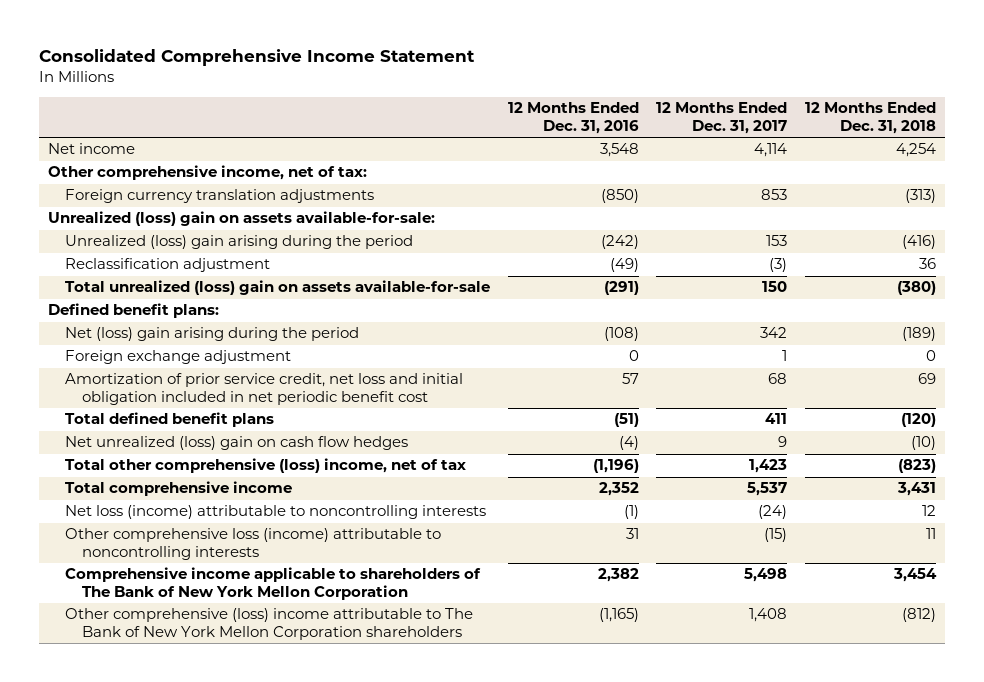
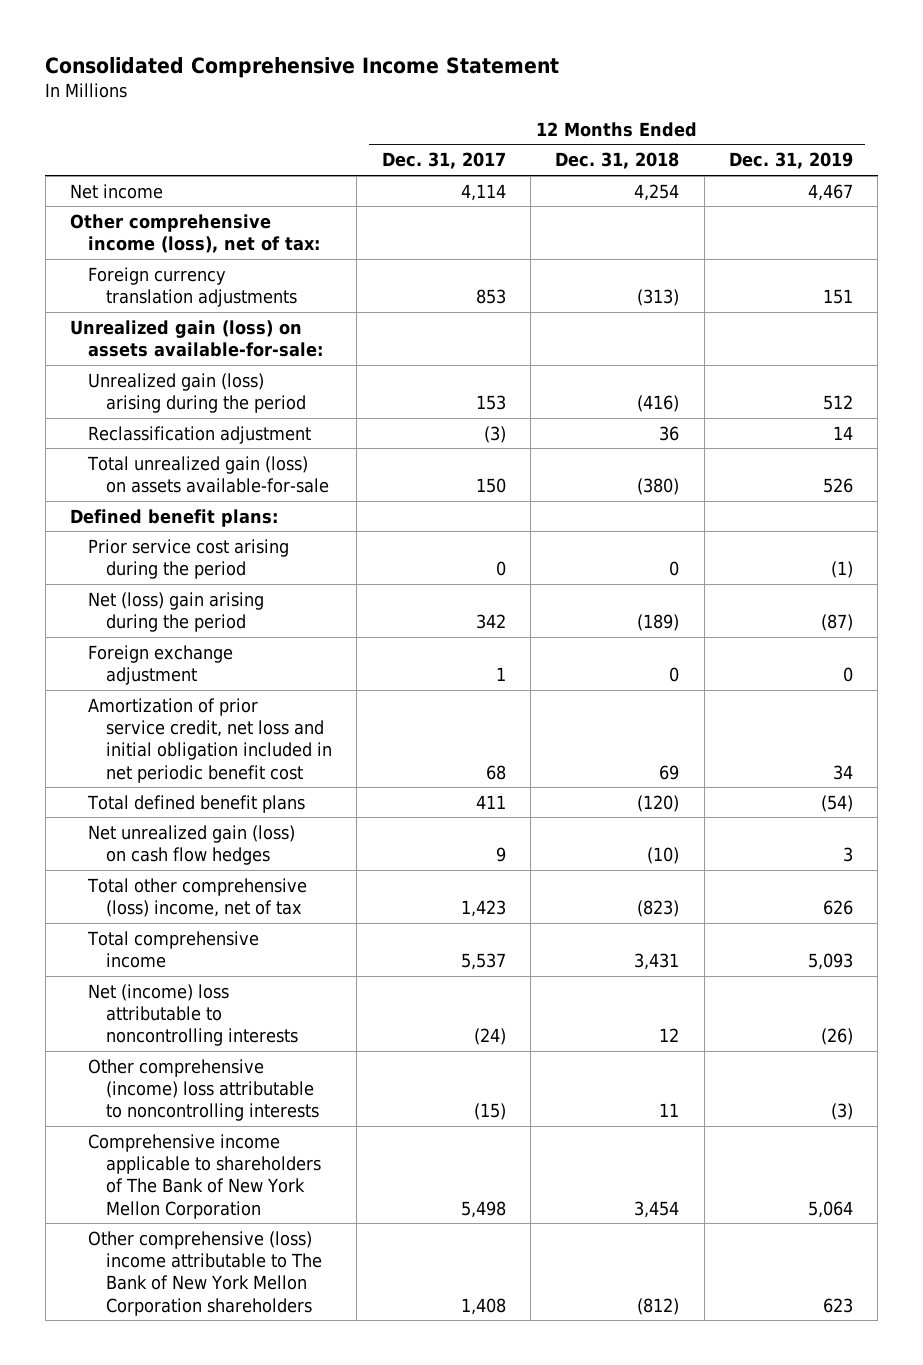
[507,102,639,134] 12 Months Ended Dec. 31, 2016 -> none
none -> [728,152,853,170] Dec. 31, 2019
[47,165,367,181] Other comprehensive income, net of tax: -> [70,213,321,253] Other comprehensive income (loss), net of tax:
[47,211,435,227] Unrealized (loss) gain on assets available-for-sale: -> [70,319,324,357] Unrealized gain (loss) on assets available-for-sale:
[64,235,413,250] Unrealized (loss) gain arising during the period -> [88,372,307,413] Unrealized gain (loss) arising during the period
[64,280,490,296] Total unrealized (loss) gain on assets available-for-sale -> [87,455,330,493] Total unrealized gain (loss) on assets available-for-sale
none -> [88,538,290,579] Prior service cost arising during the period
[64,436,408,451] Net unrealized (loss) gain on cash flow hedges -> [88,824,296,865] Net unrealized gain (loss) on cash flow hedges
[64,505,486,520] Net loss (income) attributable to noncontrolling interests -> [88,983,299,1047] Net (income) loss attributable to noncontrolling interests
[64,528,441,561] Other comprehensive loss (income) attributable to noncontrolling interests -> [88,1058,320,1122] Other comprehensive (income) loss attributable to noncontrolling interests

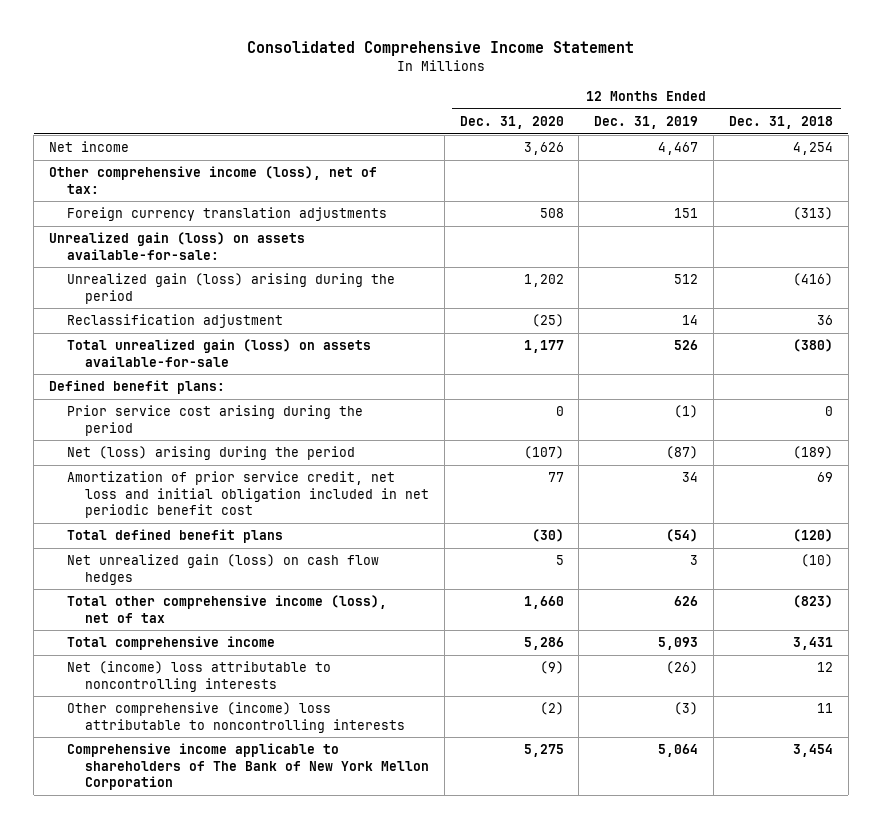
[381,152,506,170] Dec. 31, 2017 -> none
none -> [459,115,564,129] Dec. 31, 2020
[88,644,234,685] Foreign exchange adjustment -> none
[88,591,265,632] Net (loss) gain arising during the period -> [66,446,355,461] Net (loss) arising during the period
[87,877,308,917] Total other comprehensive (loss) income, net of tax -> [66,595,387,623] Total other comprehensive income (loss), net of tax
[88,1230,323,1316] Other comprehensive (loss) income attributable to The Bank of New York Mellon Corporation shareholders -> none

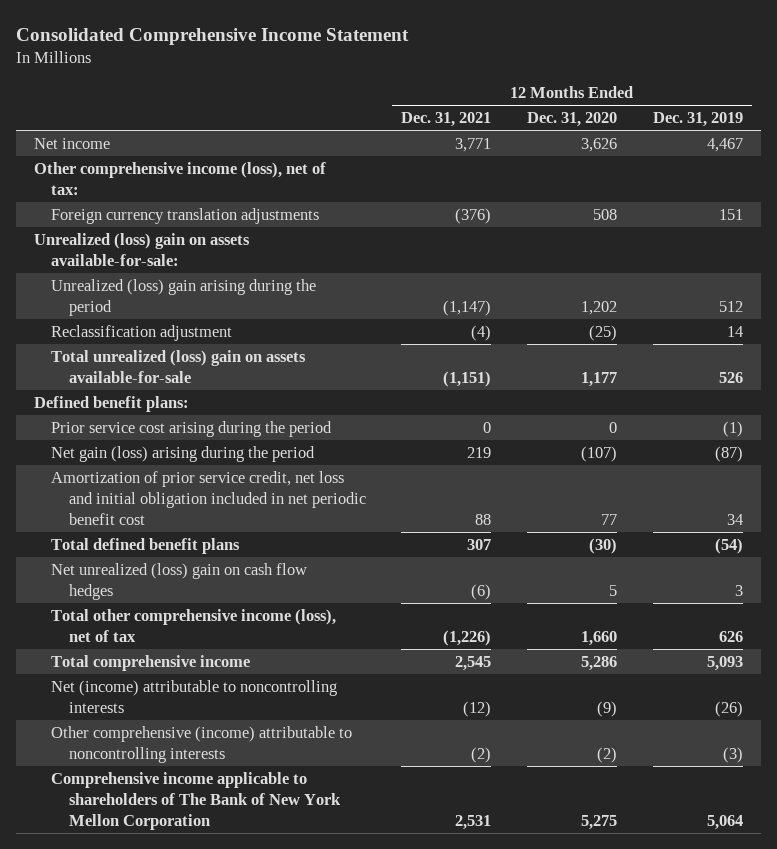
[728,115,833,129] Dec. 31, 2018 -> none
none -> [401,112,492,128] Dec. 31, 2021
[48,232,305,260] Unrealized gain (loss) on assets available-for-sale: -> [33,232,250,266] Unrealized (loss) gain on assets available-for-sale:
[66,273,395,304] Unrealized gain (loss) arising during the period -> [51,278,317,316] Unrealized (loss) gain arising during the period
[66,339,371,367] Total unrealized gain (loss) on assets available-for-sale -> [51,349,307,383] Total unrealized (loss) gain on assets available-for-sale
[66,446,355,461] Net (loss) arising during the period -> [51,445,316,462] Net gain (loss) arising during the period
[66,554,379,585] Net unrealized gain (loss) on cash flow hedges -> [51,562,308,600] Net unrealized (loss) gain on cash flow hedges
[66,661,331,692] Net (income) loss attributable to noncontrolling interests -> [51,679,338,713] Net (income) attributable to noncontrolling interests
[66,702,405,733] Other comprehensive (income) loss attributable to noncontrolling interests -> [51,725,353,763] Other comprehensive (income) attributable to noncontrolling interests

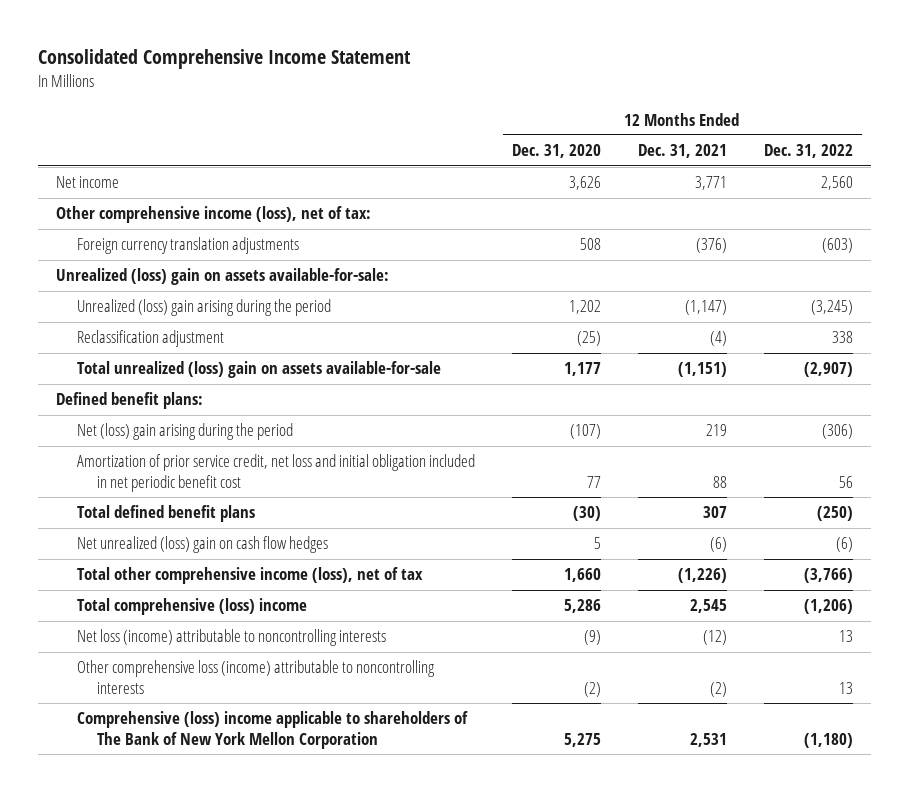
[653,112,744,128] Dec. 31, 2019 -> none
none -> [763,144,853,159] Dec. 31, 2022
[51,420,333,437] Prior service cost arising during the period -> none
[51,445,316,462] Net gain (loss) arising during the period -> [76,423,293,441] Net (loss) gain arising during the period
[51,654,251,671] Total comprehensive income -> [76,598,307,616] Total comprehensive (loss) income
[51,679,338,713] Net (income) attributable to noncontrolling interests -> [76,629,386,647] Net loss (income) attributable to noncontrolling interests
[51,725,353,763] Other comprehensive (income) attributable to noncontrolling interests -> [76,660,435,694] Other comprehensive loss (income) attributable to noncontrolling interests
[51,771,341,830] Comprehensive income applicable to shareholders of The Bank of New York Mellon Corporation -> [76,711,468,749] Comprehensive (loss) income applicable to shareholders of The Bank of New York Mellon Corporation

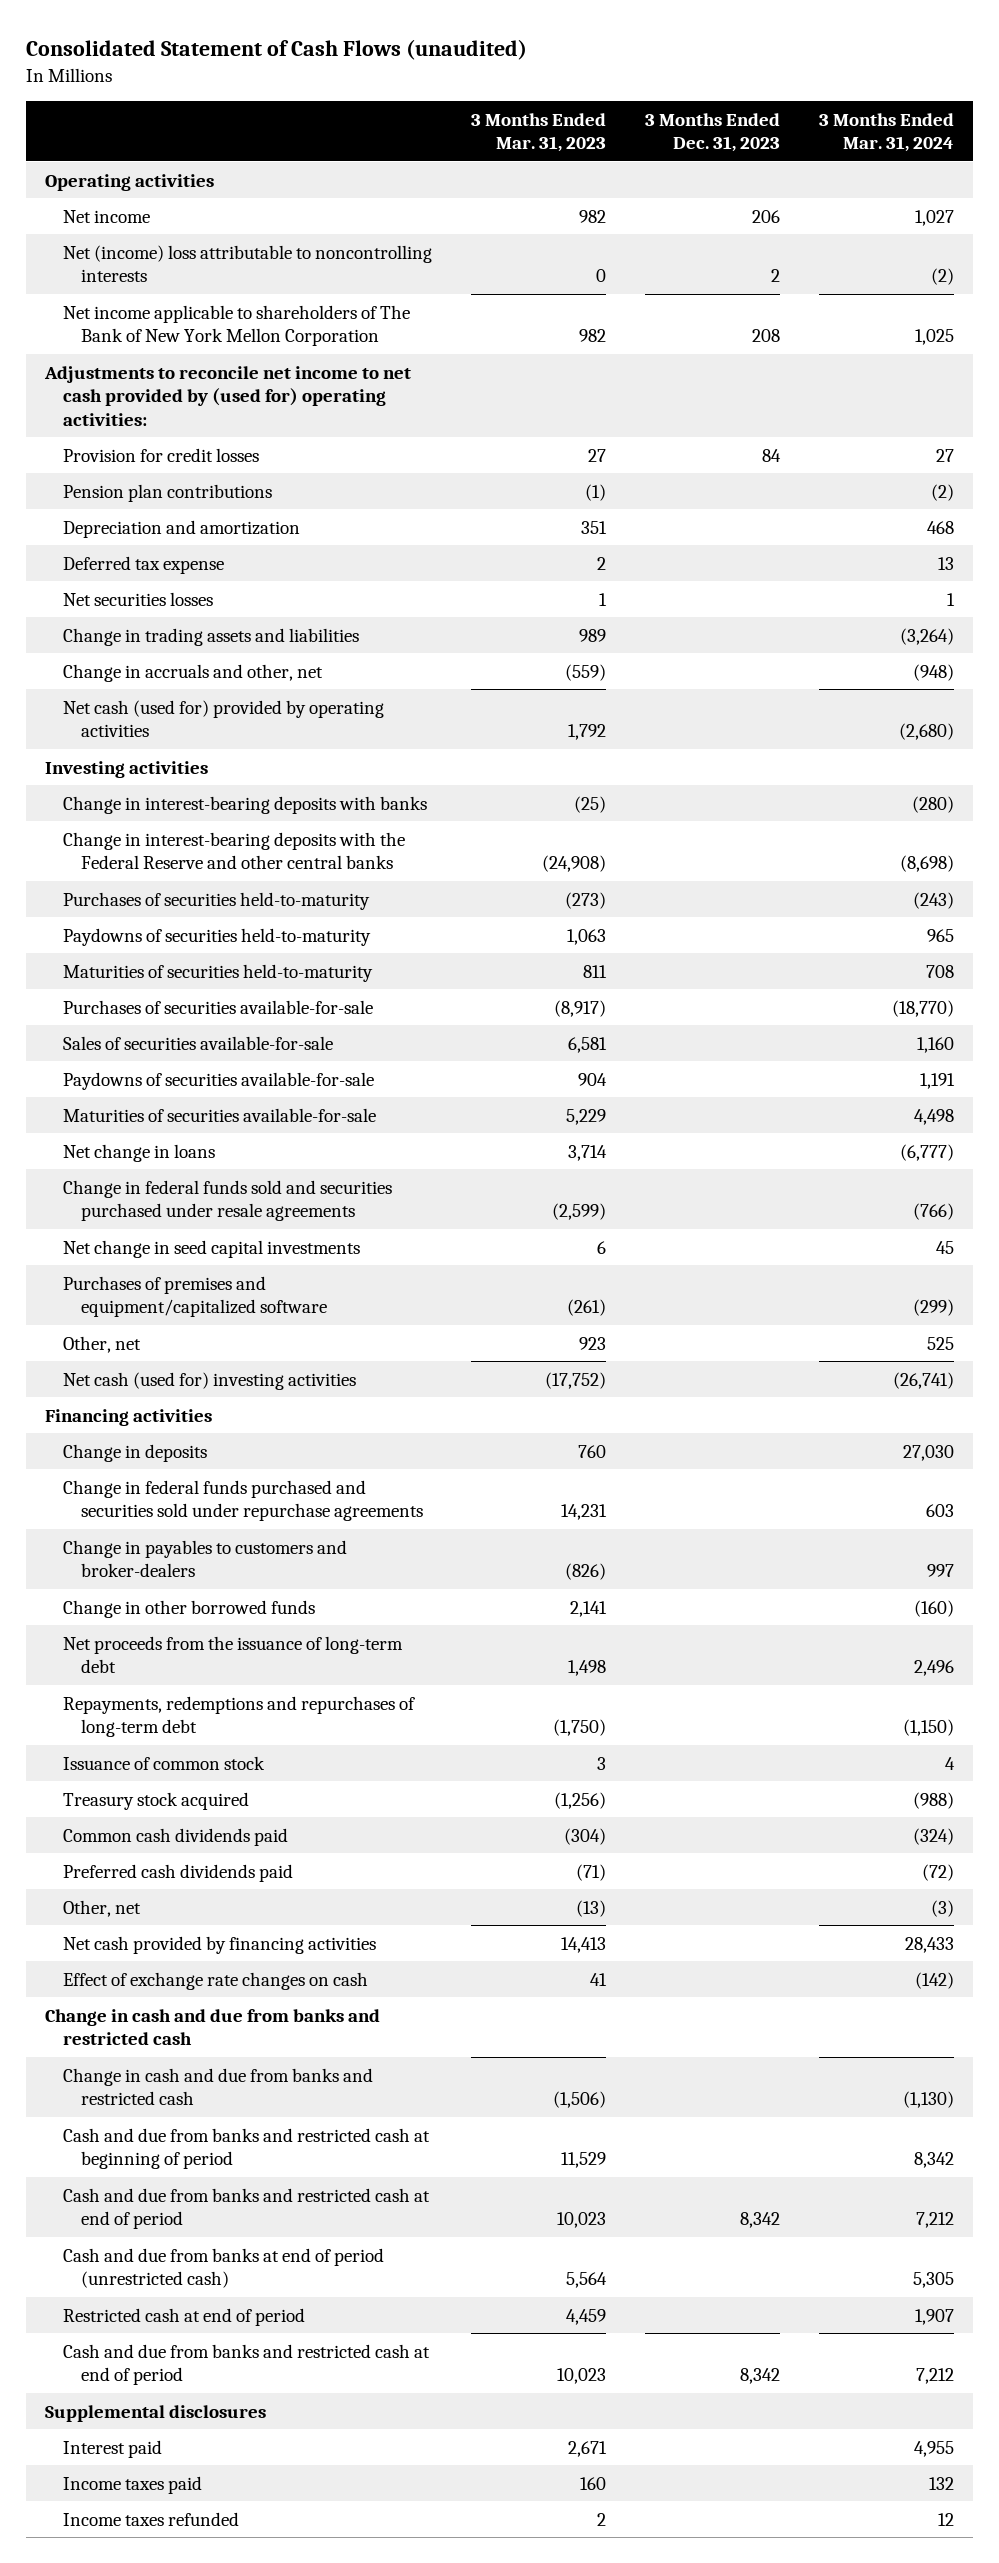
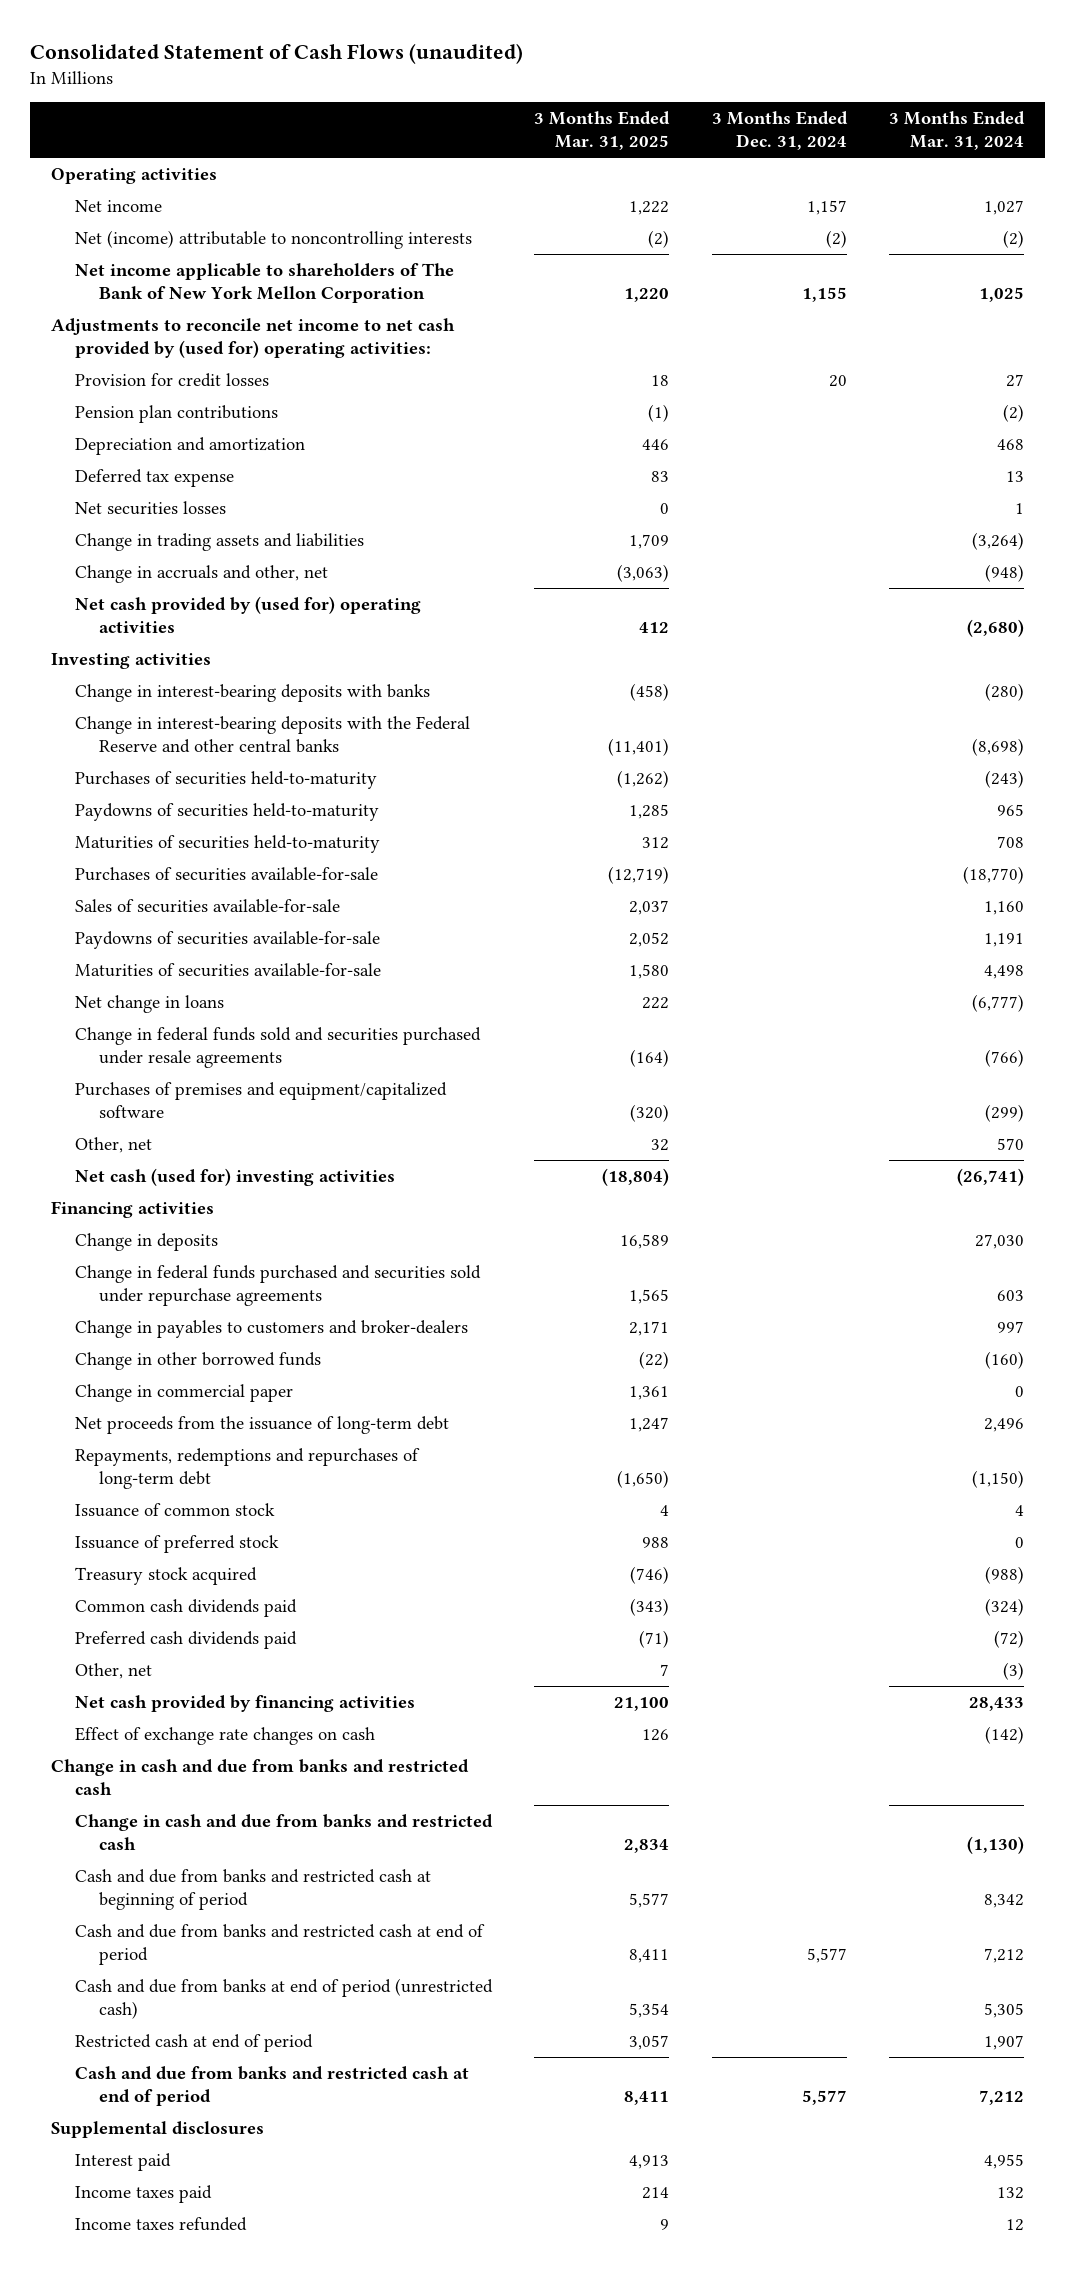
[470,112,606,153] 3 Months Ended Mar. 31, 2023 -> none
[644,112,780,153] 3 Months Ended Dec. 31, 2023 -> none
none -> [534,111,671,151] 3 Months Ended Mar. 31, 2025
none -> [711,111,848,151] 3 Months Ended Dec. 31, 2024
[63,244,433,283] Net (income) loss attributable to noncontrolling interests -> [75,229,473,249] Net (income) attributable to noncontrolling interests
[63,699,385,738] Net cash (used for) provided by operating activities -> [75,595,422,634] Net cash provided by (used for) operating activities
[63,1239,361,1258] Net change in seed capital investments -> none
[926,1336,954,1350] 525 -> [997,1137,1025,1150] 570
none -> [75,1383,294,1402] Change in commercial paper
none -> [75,1534,280,1553] Issuance of preferred stock

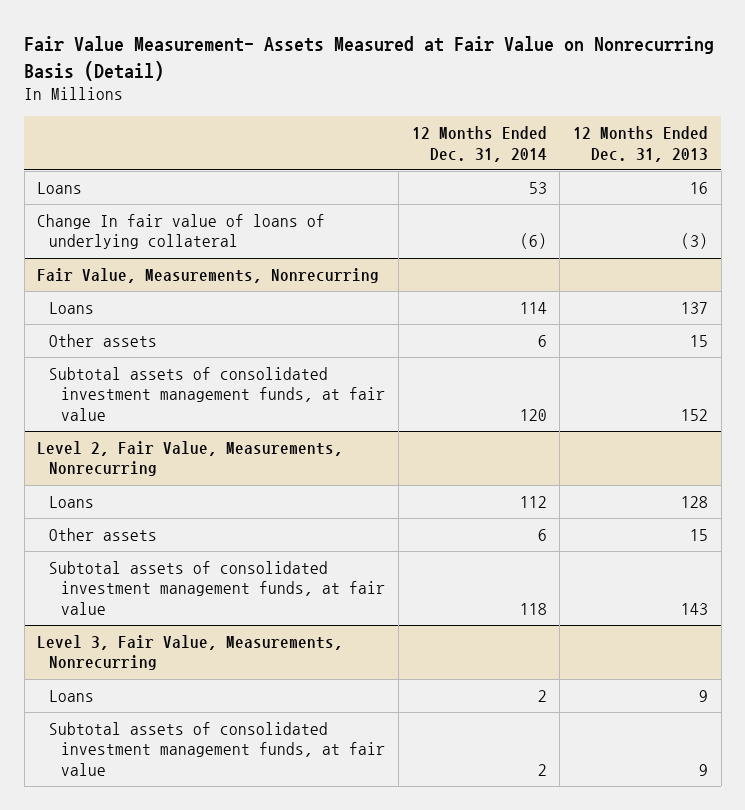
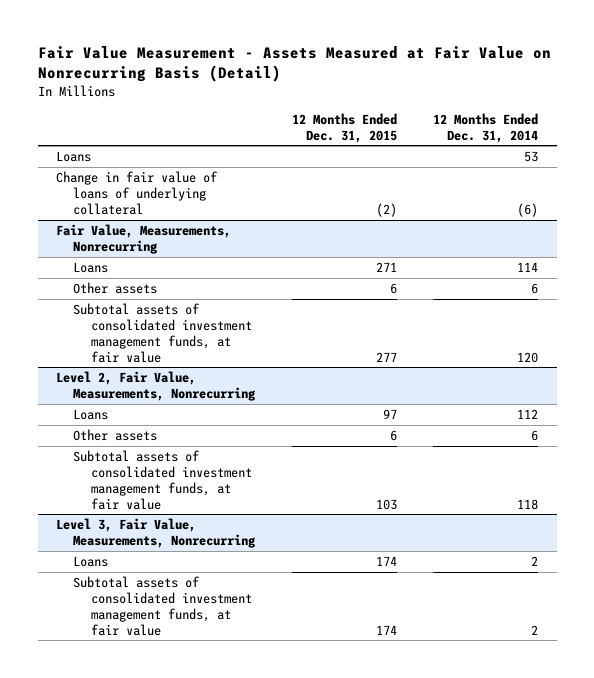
[24,36,715,81] Fair Value Measurement- Assets Measured at Fair Value on Nonrecurring Basis (Detail) -> [37,45,551,83] Fair Value Measurement - Assets Measured at Fair Value on Nonrecurring Basis (Detail)
[572,126,708,162] 12 Months Ended Dec. 31, 2013 -> none
none -> [291,112,397,143] 12 Months Ended Dec. 31, 2015
[37,213,326,250] Change In fair value of loans of underlying collateral -> [55,170,218,215] Change in fair value of loans of underlying collateral

